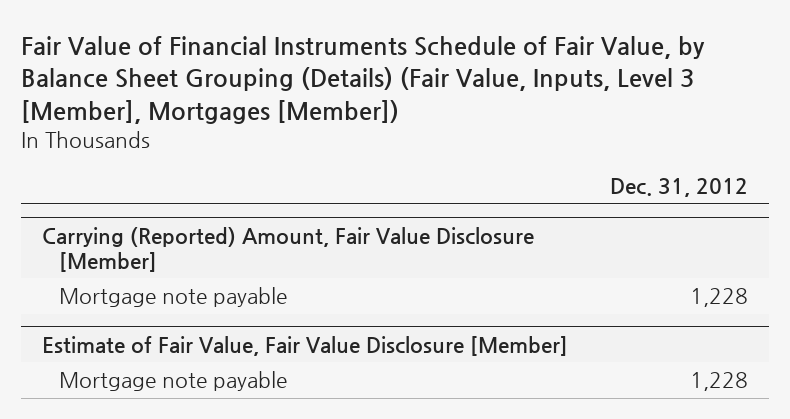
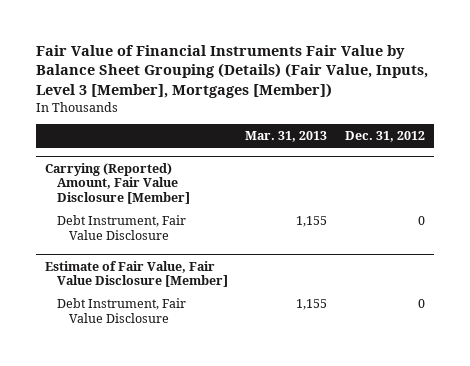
[21,35,706,124] Fair Value of Financial Instruments Schedule of Fair Value, by Balance Sheet Grouping (Details) (Fair Value, Inputs, Level 3 [Member], Mortgages [Member]) -> [36,44,429,98] Fair Value of Financial Instruments Fair Value by Balance Sheet Grouping (Details) (Fair Value, Inputs, Level 3 [Member], Mortgages [Member])
none -> [245,131,328,143] Mar. 31, 2013
[59,287,288,308] Mortgage note payable -> none
none -> [57,215,187,240] Debt Instrument, Fair Value Disclosure
[59,371,288,392] Mortgage note payable -> none
none -> [57,298,187,323] Debt Instrument, Fair Value Disclosure

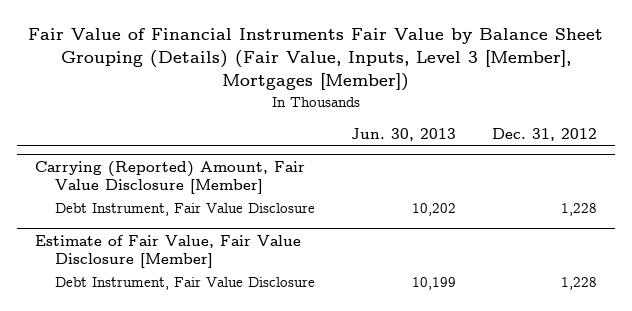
[245,131,328,143] Mar. 31, 2013 -> none
none -> [351,127,457,141] Jun. 30, 2013
[417,216,425,226] 0 -> [561,202,598,216] 1,228
[417,299,425,309] 0 -> [561,276,598,290] 1,228

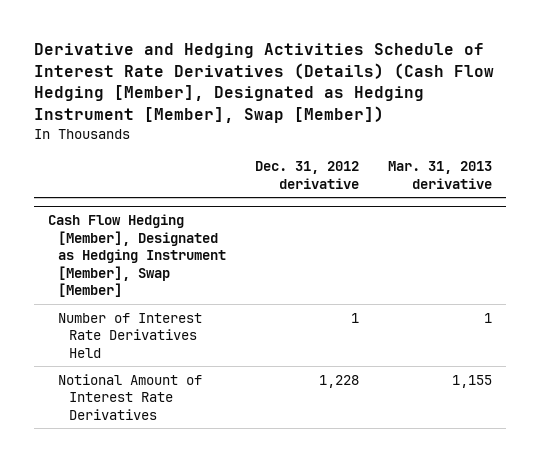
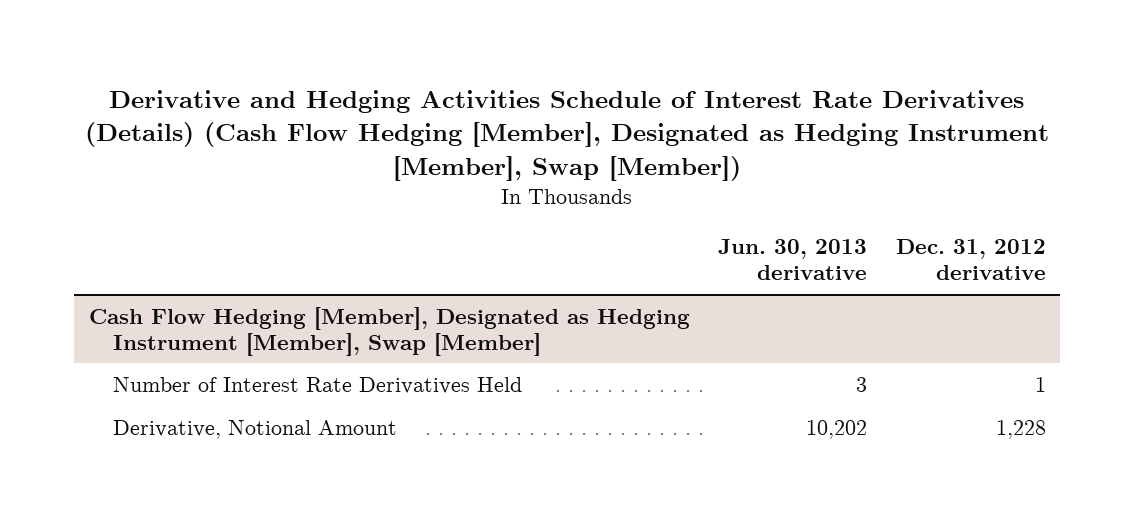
[387,161,492,189] Mar. 31, 2013 derivative -> none
none -> [718,239,868,281] Jun. 30, 2013 derivative
[58,373,203,420] Notional Amount of Interest Rate Derivatives -> [113,419,398,439] Derivative, Notional Amount

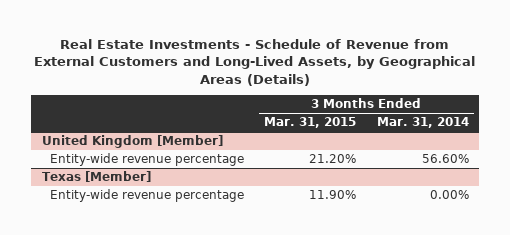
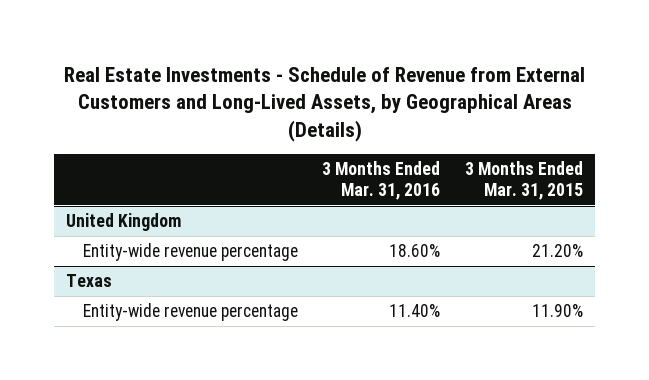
[376,117,469,129] Mar. 31, 2014 -> none
none -> [322,161,441,201] 3 Months Ended Mar. 31, 2016
[41,135,223,149] United Kingdom [Member] -> [66,213,182,232] United Kingdom
[41,171,151,183] Texas [Member] -> [66,274,113,288] Texas

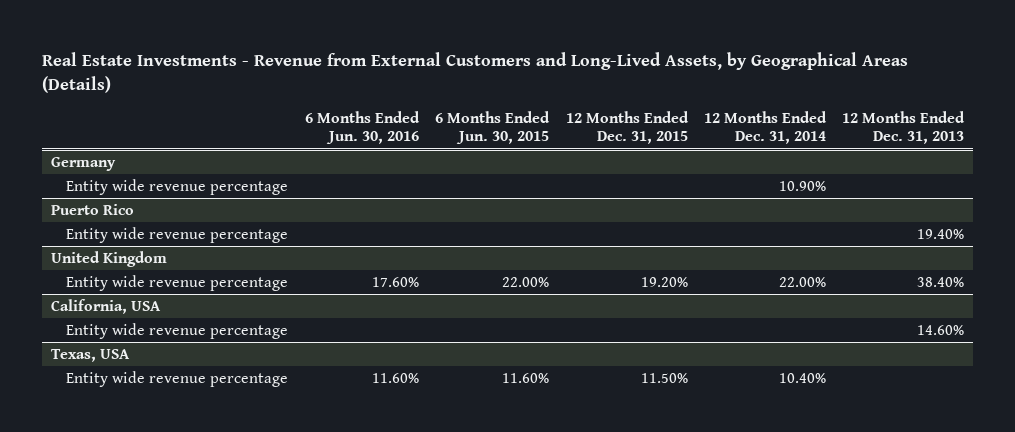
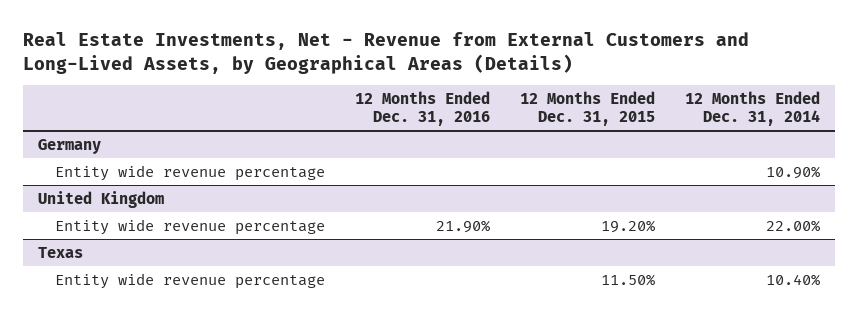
[42,52,909,94] Real Estate Investments - Revenue from External Customers and Long-Lived Assets, by Geographical Areas (Details) -> [22,32,749,74] Real Estate Investments, Net - Revenue from External Customers and Long-Lived Assets, by Geographical Areas (Details)
[304,110,420,145] 6 Months Ended Jun. 30, 2016 -> none
[435,110,551,145] 6 Months Ended Jun. 30, 2015 -> none
[842,110,966,145] 12 Months Ended Dec. 31, 2013 -> none
none -> [355,90,491,126] 12 Months Ended Dec. 31, 2016
[50,203,134,215] Puerto Rico -> none
[66,226,289,243] Entity wide revenue percentage -> none
[50,298,161,314] California, USA -> none
[66,322,289,339] Entity wide revenue percentage -> none
[50,348,130,362] Texas, USA -> [38,246,84,258] Texas

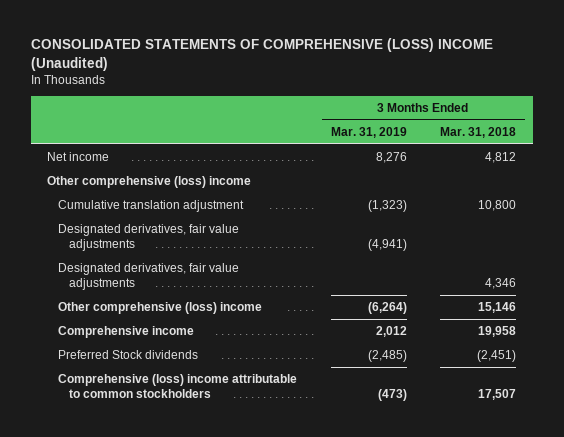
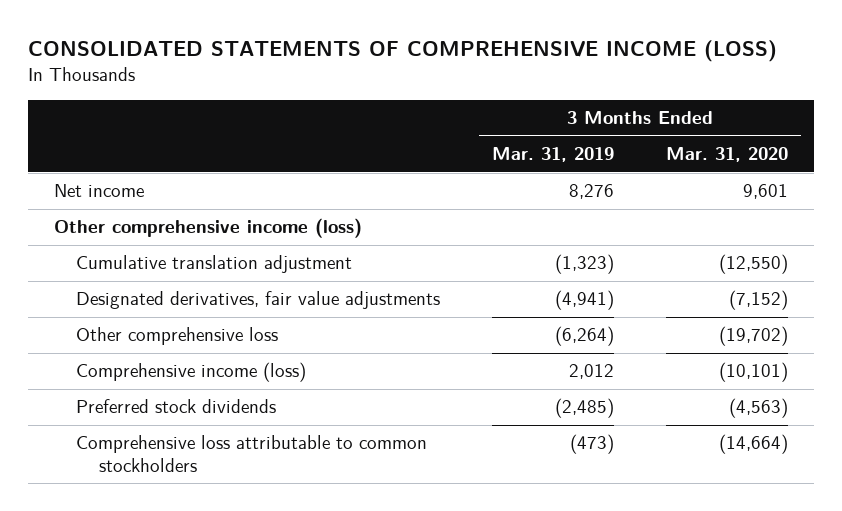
[30,38,493,71] CONSOLIDATED STATEMENTS OF COMPREHENSIVE (LOSS) INCOME (Unaudited) -> [27,40,777,63] CONSOLIDATED STATEMENTS OF COMPREHENSIVE INCOME (LOSS)
[440,126,517,138] Mar. 31, 2018 -> none
none -> [666,147,789,163] Mar. 31, 2020
[47,176,252,189] Other comprehensive (loss) income -> [53,218,362,239] Other comprehensive income (loss)
[58,263,240,290] Designated derivatives, fair value adjustments -> none
[58,302,263,315] Other comprehensive (loss) income -> [76,327,279,346] Other comprehensive loss
[58,326,195,339] Comprehensive income -> [76,362,307,383] Comprehensive income (loss)
[58,350,199,360] Preferred Stock dividends -> [76,399,277,414] Preferred stock dividends
[58,374,298,398] Comprehensive (loss) income attributable to common stockholders -> [76,435,428,472] Comprehensive loss attributable to common stockholders

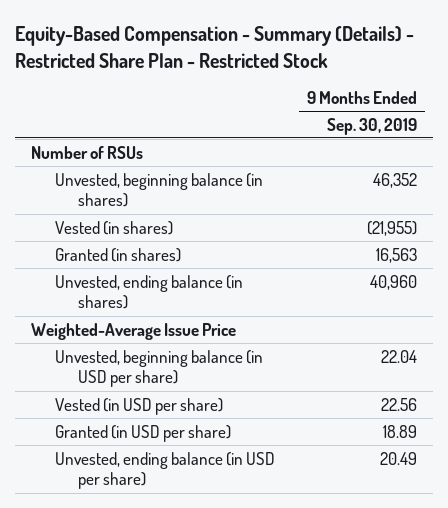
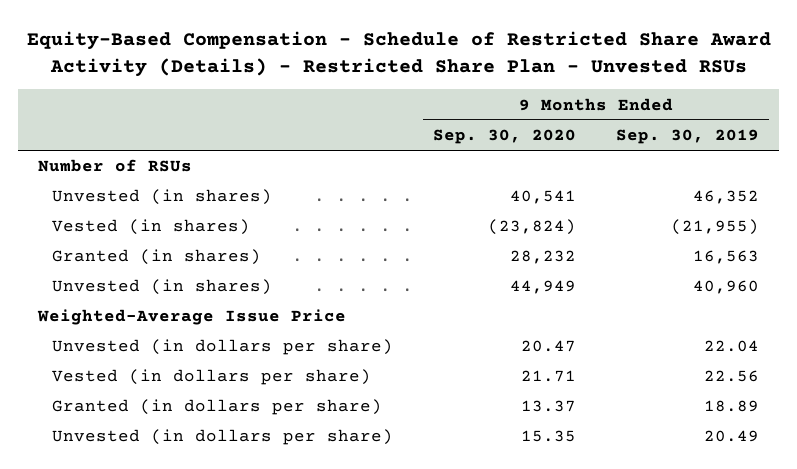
[15,26,415,68] Equity-Based Compensation - Summary (Details) - Restricted Share Plan - Restricted Stock -> [26,30,771,78] Equity-Based Compensation - Schedule of Restricted Share Award Activity (Details) - Restricted Share Plan - Unvested RSUs
none -> [432,129,576,145] Sep. 30, 2020
[54,172,263,208] Unvested, beginning balance (in shares) -> [51,189,272,206] Unvested (in shares)
[54,274,243,310] Unvested, ending balance (in shares) -> [51,279,272,296] Unvested (in shares)
[54,349,263,388] Unvested, beginning balance (in USD per share) -> [51,339,393,356] Unvested (in dollars per share)
[54,397,223,415] Vested (in USD per share) -> [51,369,371,386] Vested (in dollars per share)
[54,424,231,442] Granted (in USD per share) -> [51,399,382,416] Granted (in dollars per share)
[54,451,275,490] Unvested, ending balance (in USD per share) -> [51,429,393,446] Unvested (in dollars per share)

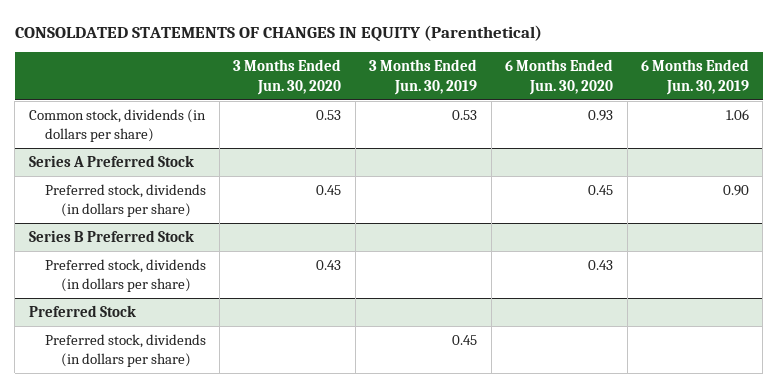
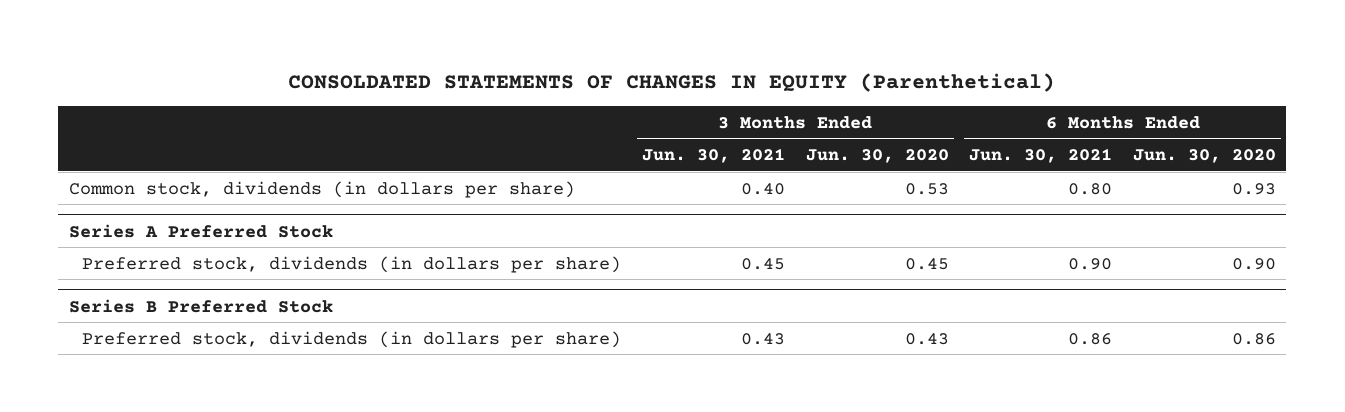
[369,59,478,95] 3 Months Ended Jun. 30, 2019 -> none
[640,59,749,95] 6 Months Ended Jun. 30, 2019 -> none
none -> [641,148,785,164] Jun. 30, 2021
none -> [969,148,1113,164] Jun. 30, 2021
[588,185,614,196] 0.45 -> [1231,257,1276,270] 0.90
[28,305,136,318] Preferred Stock -> none
[44,334,206,368] Preferred stock, dividends (in dollars per share) -> none
[588,260,614,271] 0.43 -> [1231,332,1276,345] 0.86

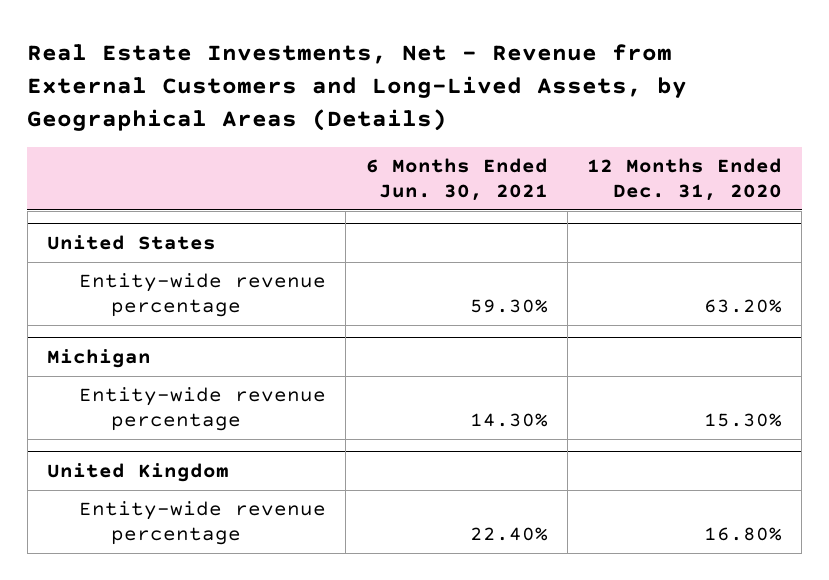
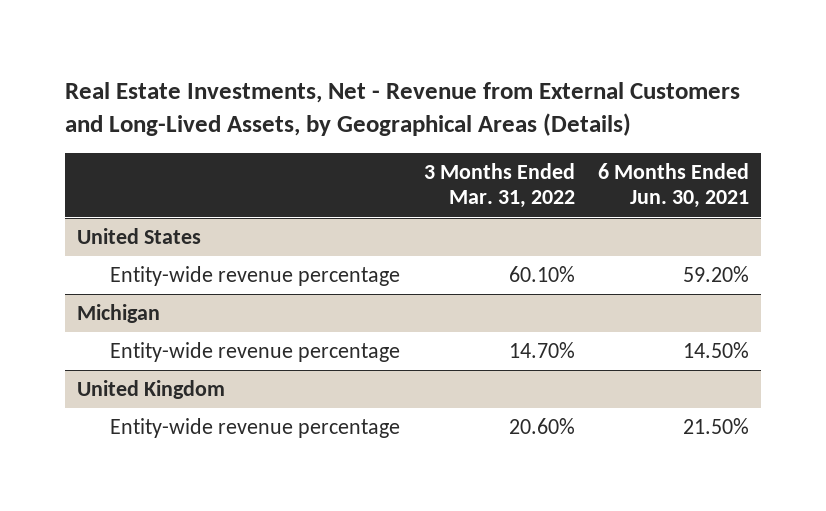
[587,157,783,202] 12 Months Ended Dec. 31, 2020 -> none
none -> [423,163,575,209] 3 Months Ended Mar. 31, 2022
[469,299,548,314] 59.30% -> [682,265,749,282] 59.20%
[469,413,548,428] 14.30% -> [682,341,749,358] 14.50%
[469,527,548,542] 22.40% -> [682,417,749,434] 21.50%

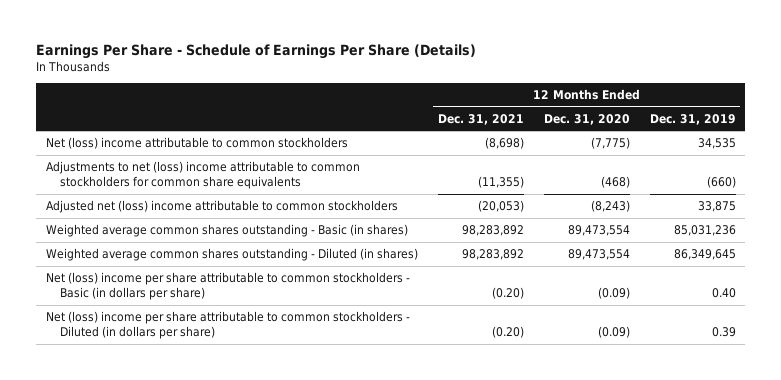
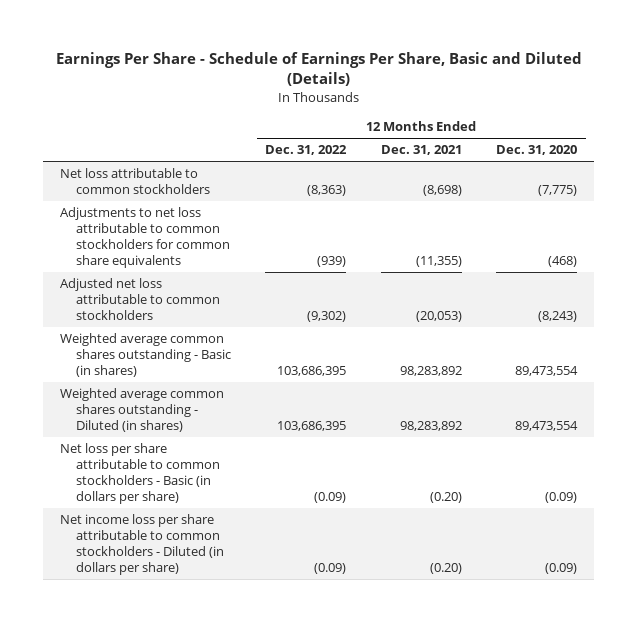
[35,43,476,59] Earnings Per Share - Schedule of Earnings Per Share (Details) -> [55,51,582,87] Earnings Per Share - Schedule of Earnings Per Share, Basic and Diluted (Details)
[649,113,736,125] Dec. 31, 2019 -> none
none -> [265,145,348,156] Dec. 31, 2022
[45,137,348,150] Net (loss) income attributable to common stockholders -> [60,168,211,195] Net loss attributable to common stockholders
[45,161,360,190] Adjustments to net (loss) income attributable to common stockholders for common share equivalents -> [60,207,231,268] Adjustments to net loss attributable to common stockholders for common share equivalents
[45,200,398,214] Adjusted net (loss) income attributable to common stockholders -> [60,278,221,321] Adjusted net loss attributable to common stockholders
[45,272,410,301] Net (loss) income per share attributable to common stockholders - Basic (in dollars per share) -> [60,443,221,504] Net loss per share attributable to common stockholders - Basic (in dollars per share)
[45,311,410,340] Net (loss) income per share attributable to common stockholders - Diluted (in dollars per share) -> [60,514,225,575] Net income loss per share attributable to common stockholders - Diluted (in dollars per share)

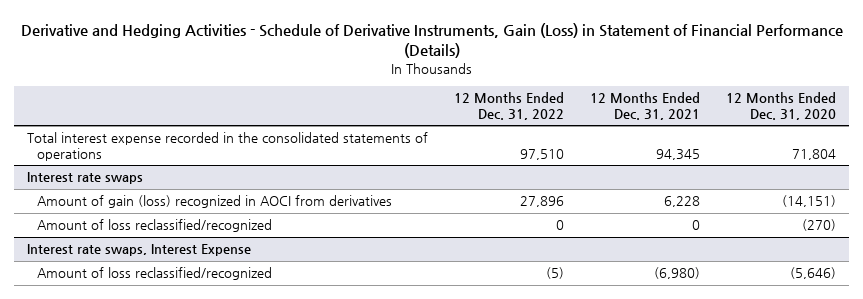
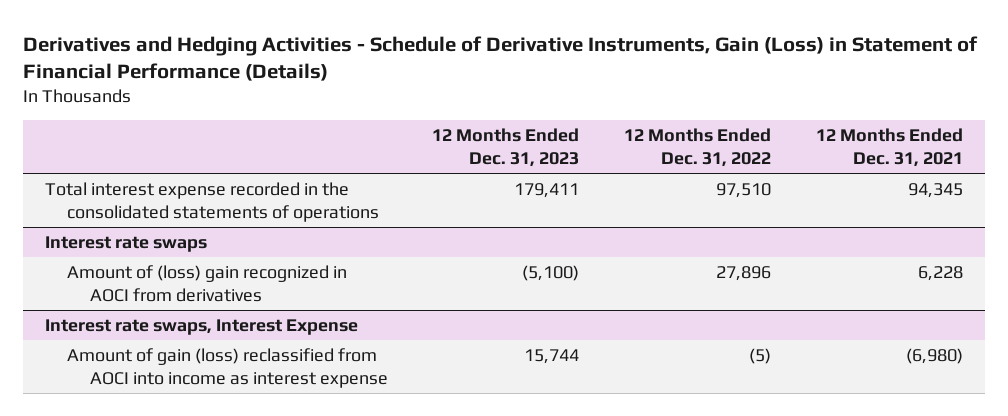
[20,22,843,58] Derivative and Hedging Activities - Schedule of Derivative Instruments, Gain (Loss) in Statement of Financial Performance (Details) -> [23,35,979,82] Derivatives and Hedging Activities - Schedule of Derivative Instruments, Gain (Loss) in Statement of Financial Performance (Details)
[725,92,836,120] 12 Months Ended Dec. 31, 2020 -> none
none -> [432,127,580,168] 12 Months Ended Dec. 31, 2023
[37,219,273,233] Amount of loss reclassified/recognized -> none
[37,195,393,209] Amount of gain (loss) recognized in AOCI from derivatives -> [67,264,348,302] Amount of (loss) gain recognized in AOCI from derivatives
[37,267,273,281] Amount of loss reclassified/recognized -> [67,347,388,388] Amount of gain (loss) reclassified from AOCI into income as interest expense

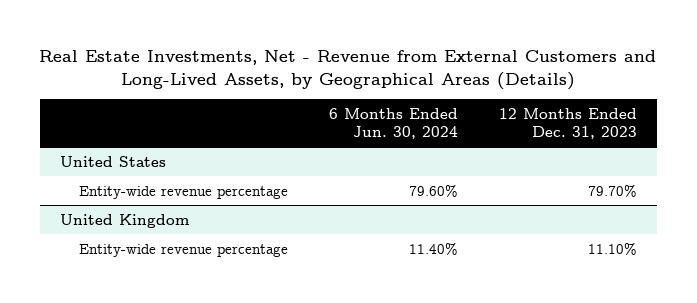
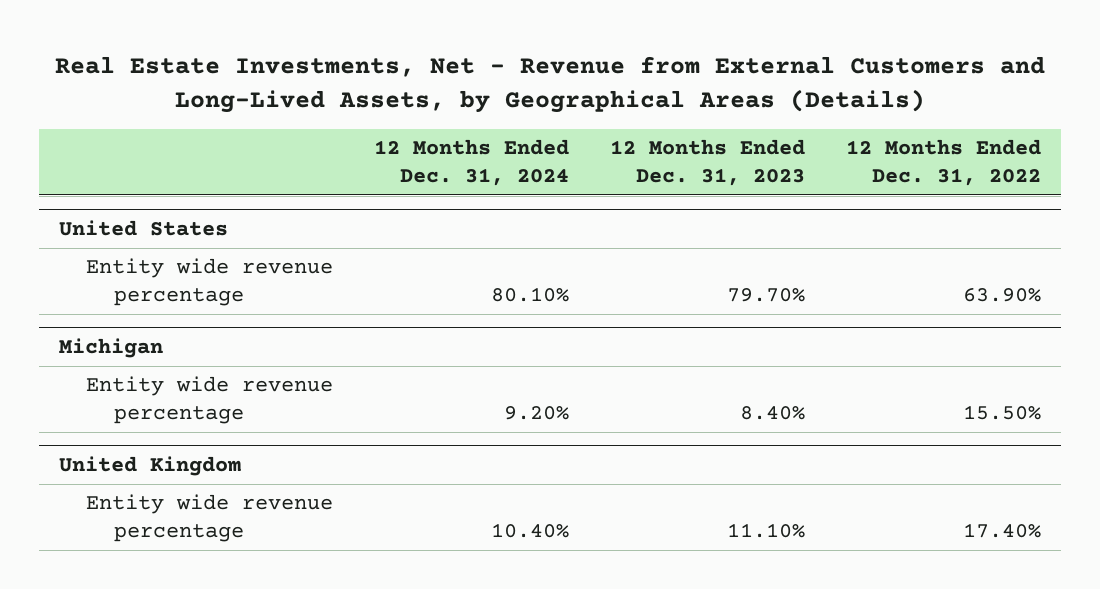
[328,107,458,139] 6 Months Ended Jun. 30, 2024 -> none
none -> [374,139,570,186] 12 Months Ended Dec. 31, 2024
none -> [845,139,1041,186] 12 Months Ended Dec. 31, 2022
[79,185,289,199] Entity-wide revenue percentage -> [86,258,334,307] Entity wide revenue percentage
none -> [59,338,164,359] Michigan
none -> [86,376,334,425] Entity wide revenue percentage
[79,243,289,257] Entity-wide revenue percentage -> [86,494,334,543] Entity wide revenue percentage

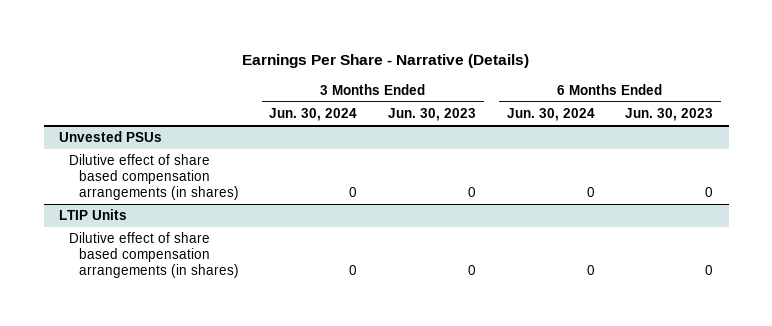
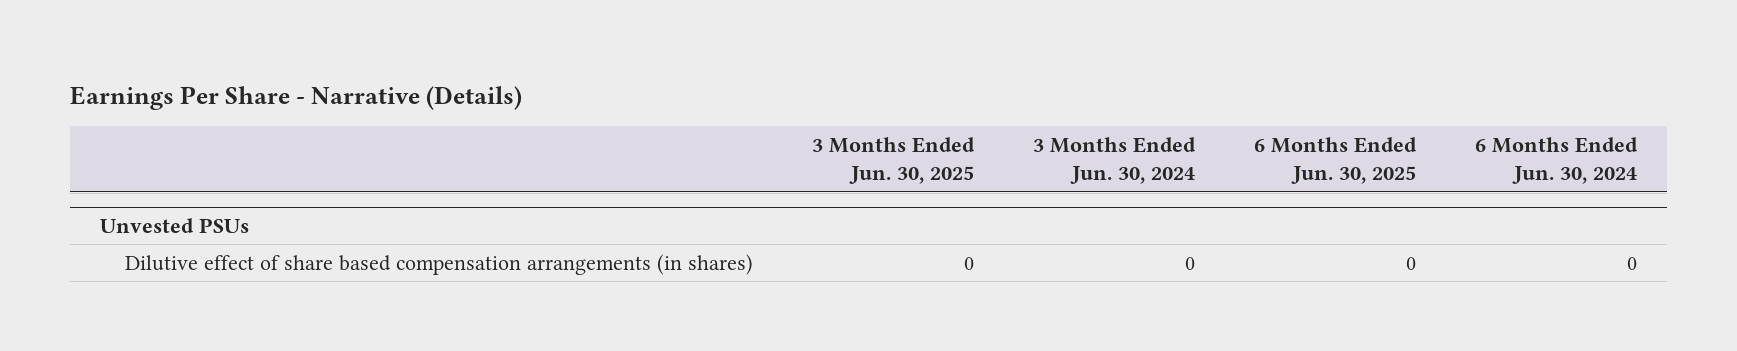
[388,108,477,122] Jun. 30, 2023 -> none
[625,108,714,122] Jun. 30, 2023 -> none
none -> [812,137,976,185] 3 Months Ended Jun. 30, 2025
none -> [1254,137,1418,185] 6 Months Ended Jun. 30, 2025
[58,209,127,221] LTIP Units -> none
[68,232,239,279] Dilutive effect of share based compensation arrangements (in shares) -> none

